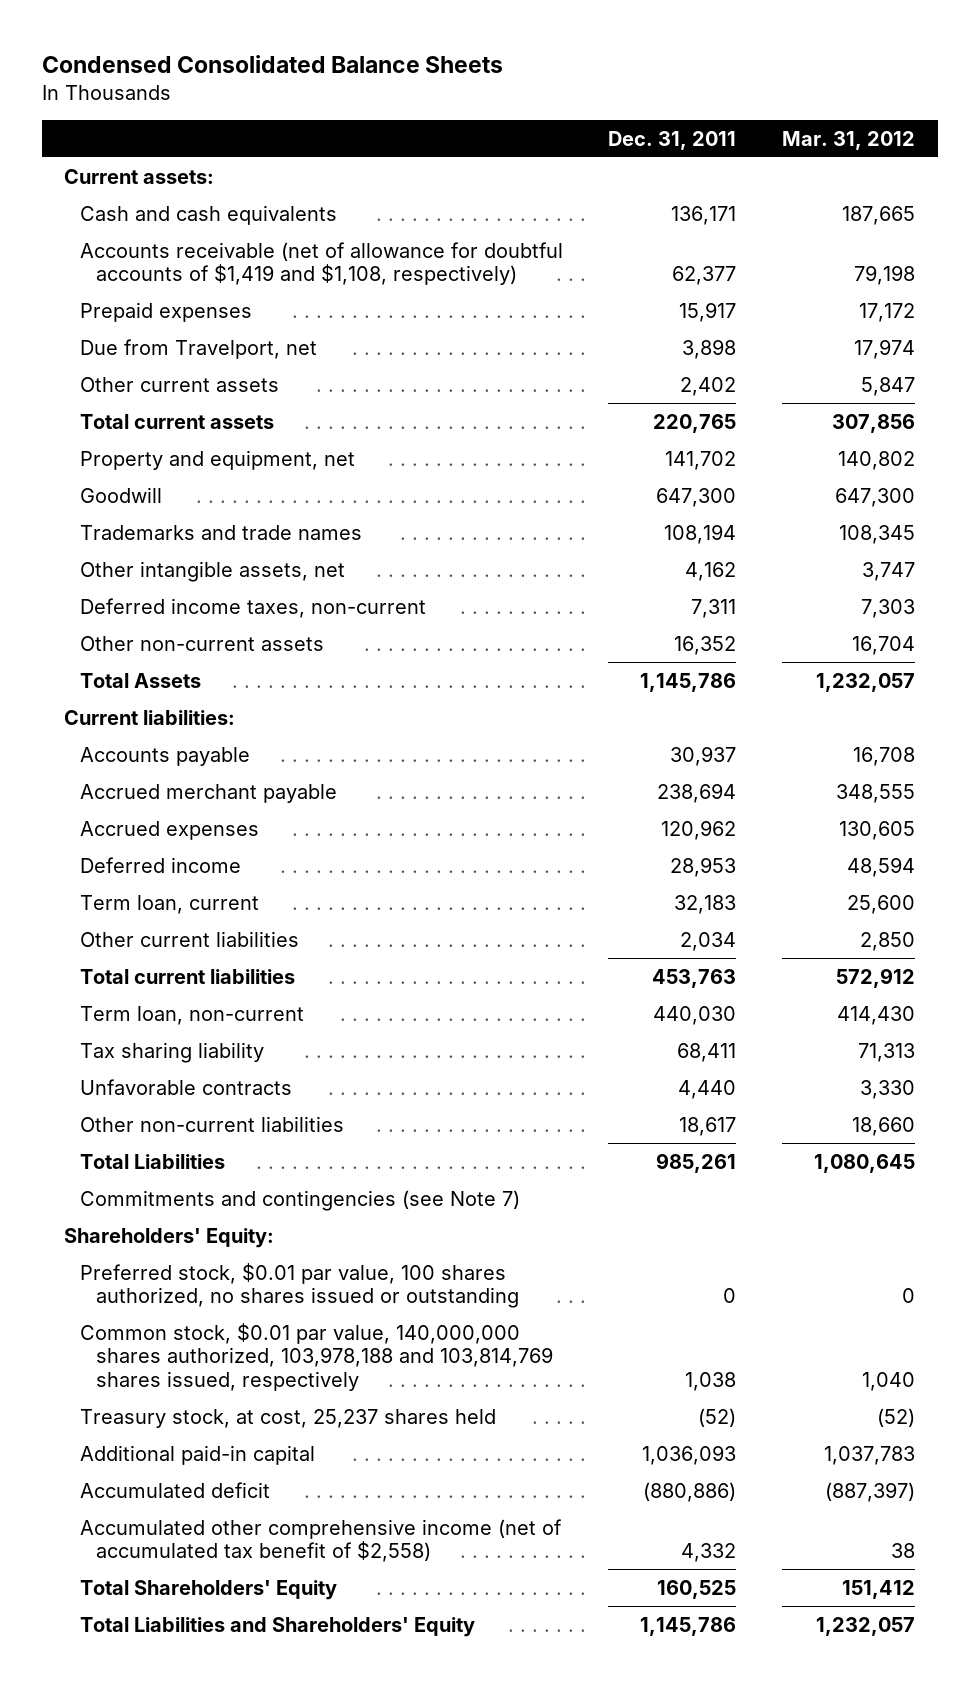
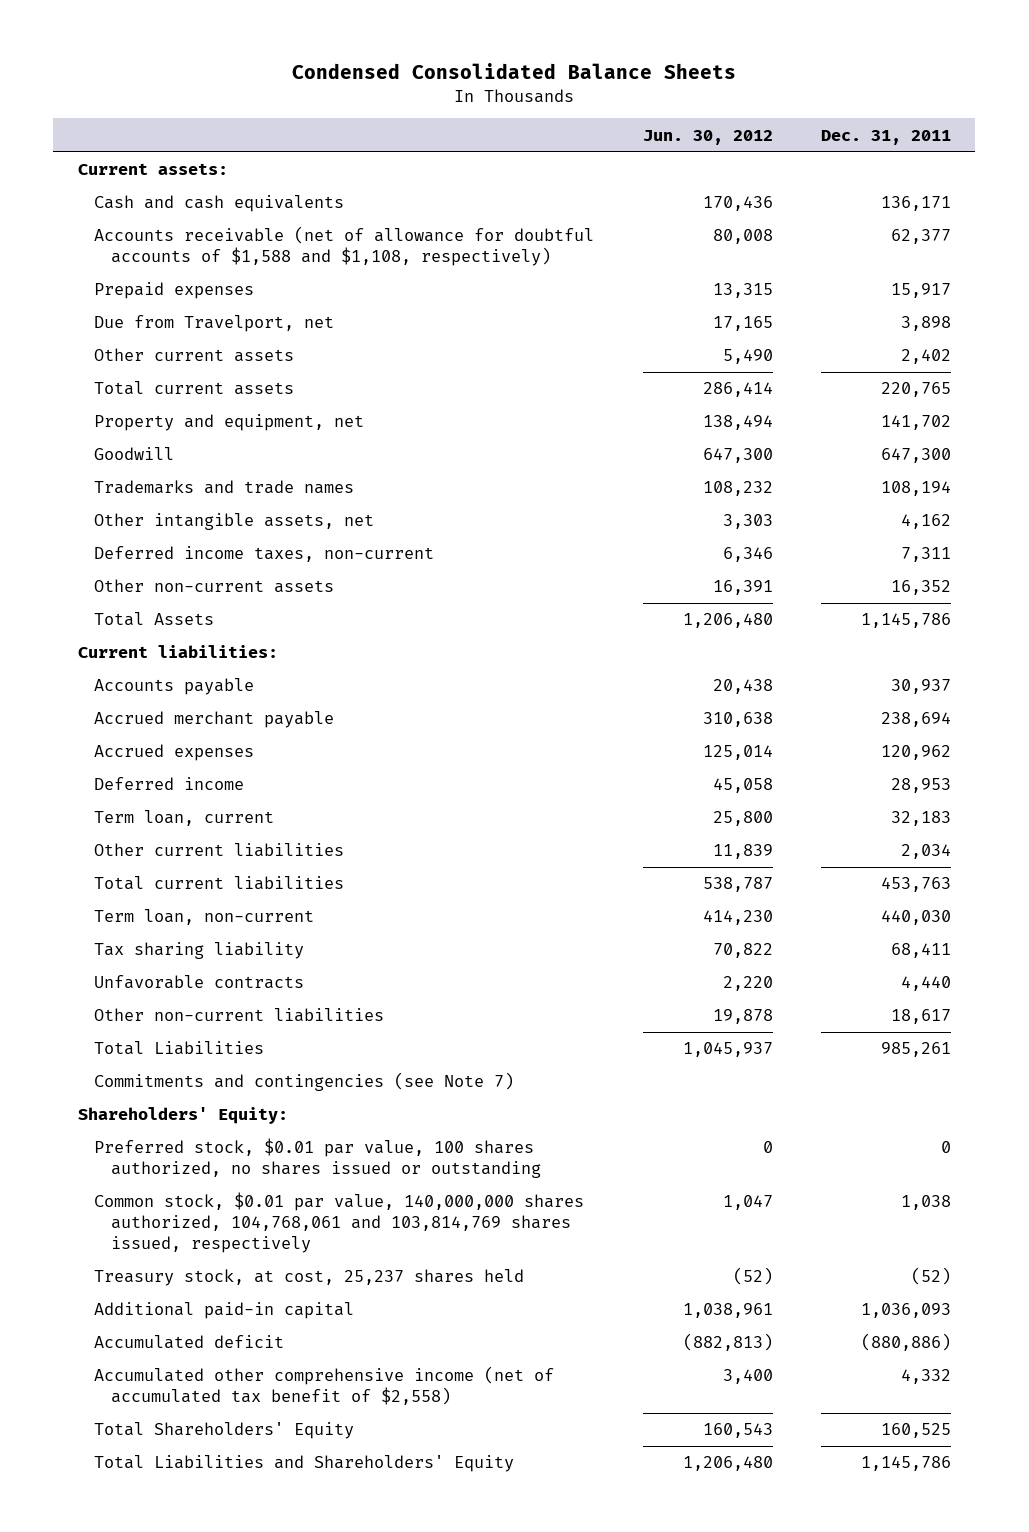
[781,130,915,150] Mar. 31, 2012 -> none
none -> [642,129,773,145] Jun. 30, 2012
[79,241,563,286] Accounts receivable (net of allowance for doubtful accounts of $1,419 and $1,108, respectively) -> [94,226,595,267] Accounts receivable (net of allowance for doubtful accounts of $1,588 and $1,108, respectively)
[79,1322,553,1392] Common stock, $0.01 par value, 140,000,000 shares authorized, 103,978,188 and 103,814,769 shares issued, respectively -> [94,1192,585,1254] Common stock, $0.01 par value, 140,000,000 shares authorized, 104,768,061 and 103,814,769 shares issued, respectively

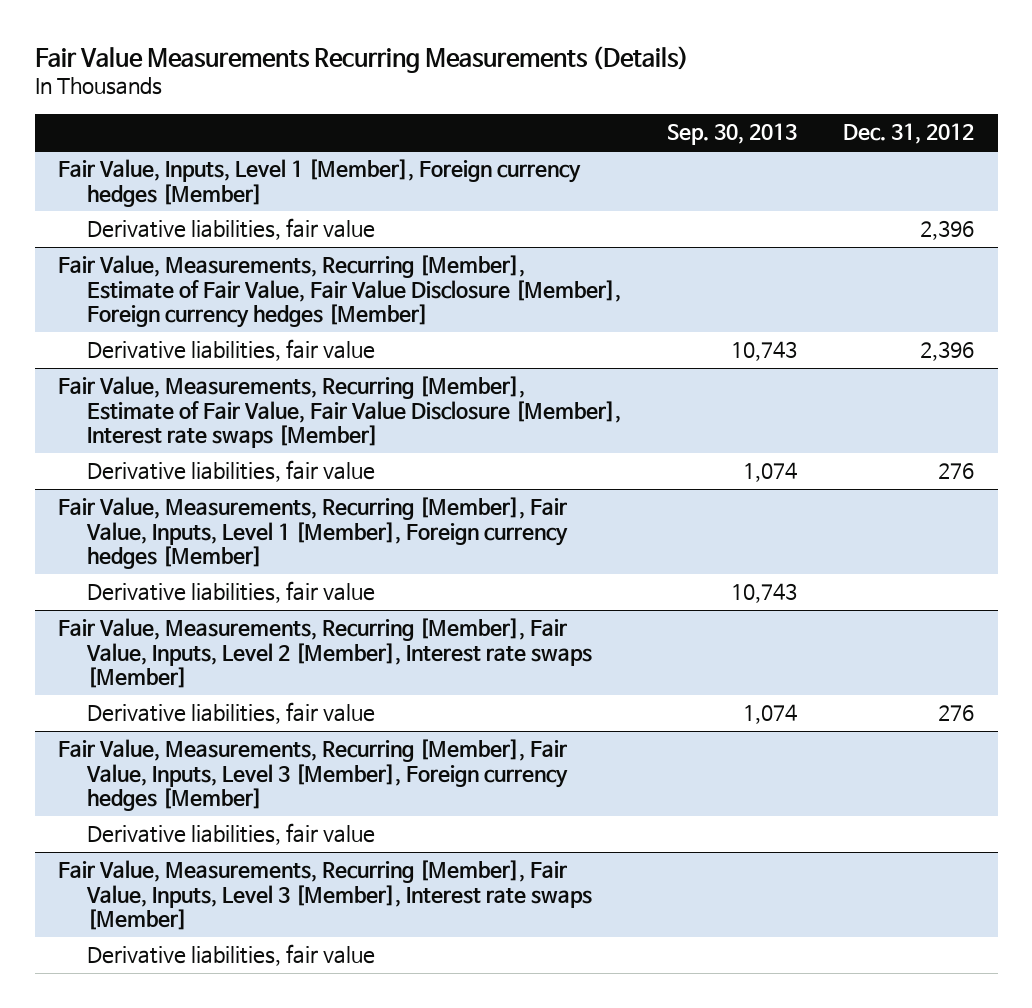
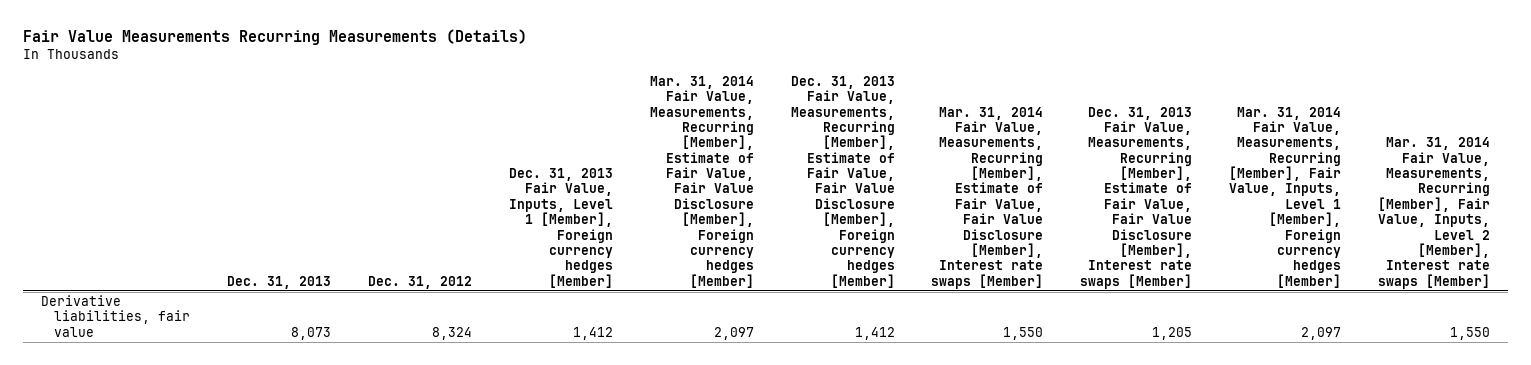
[667,123,798,146] Sep. 30, 2013 -> none
none -> [227,275,332,289] Dec. 31, 2013
none -> [508,168,613,288] Dec. 31, 2013 Fair Value, Inputs, Level 1 [Member], Foreign currency hedges [Member]
none -> [649,75,754,288] Mar. 31, 2014 Fair Value, Measurements, Recurring [Member], Estimate of Fair Value, Fair Value Disclosure [Member], Foreign currency hedges [Member]
none -> [790,75,895,288] Dec. 31, 2013 Fair Value, Measurements, Recurring [Member], Estimate of Fair Value, Fair Value Disclosure [Member], Foreign currency hedges [Member]
none -> [931,106,1044,289] Mar. 31, 2014 Fair Value, Measurements, Recurring [Member], Estimate of Fair Value, Fair Value Disclosure [Member], Interest rate swaps [Member]
none -> [1080,106,1193,289] Dec. 31, 2013 Fair Value, Measurements, Recurring [Member], Estimate of Fair Value, Fair Value Disclosure [Member], Interest rate swaps [Member]
none -> [1229,106,1342,288] Mar. 31, 2014 Fair Value, Measurements, Recurring [Member], Fair Value, Inputs, Level 1 [Member], Foreign currency hedges [Member]
none -> [1377,137,1490,289] Mar. 31, 2014 Fair Value, Measurements, Recurring [Member], Fair Value, Inputs, Level 2 [Member], Interest rate swaps [Member]
[57,159,581,207] Fair Value, Inputs, Level 1 [Member], Foreign currency hedges [Member] -> none
[57,255,622,328] Fair Value, Measurements, Recurring [Member], Estimate of Fair Value, Fair Value Disclosure [Member], Foreign currency hedges [Member] -> none
[87,339,376,362] Derivative liabilities, fair value -> none
[57,376,622,448] Fair Value, Measurements, Recurring [Member], Estimate of Fair Value, Fair Value Disclosure [Member], Interest rate swaps [Member] -> none
[87,460,376,483] Derivative liabilities, fair value -> none
[57,497,569,569] Fair Value, Measurements, Recurring [Member], Fair Value, Inputs, Level 1 [Member], Foreign currency hedges [Member] -> none
[87,581,376,604] Derivative liabilities, fair value -> none
[57,618,593,688] Fair Value, Measurements, Recurring [Member], Fair Value, Inputs, Level 2 [Member], Interest rate swaps [Member] -> none
[87,702,376,725] Derivative liabilities, fair value -> none
[57,739,569,811] Fair Value, Measurements, Recurring [Member], Fair Value, Inputs, Level 3 [Member], Foreign currency hedges [Member] -> none
[87,823,376,846] Derivative liabilities, fair value -> none
[57,860,593,930] Fair Value, Measurements, Recurring [Member], Fair Value, Inputs, Level 3 [Member], Interest rate swaps [Member] -> none
[87,944,376,967] Derivative liabilities, fair value -> none
[920,220,975,241] 2,396 -> [432,326,473,340] 8,324

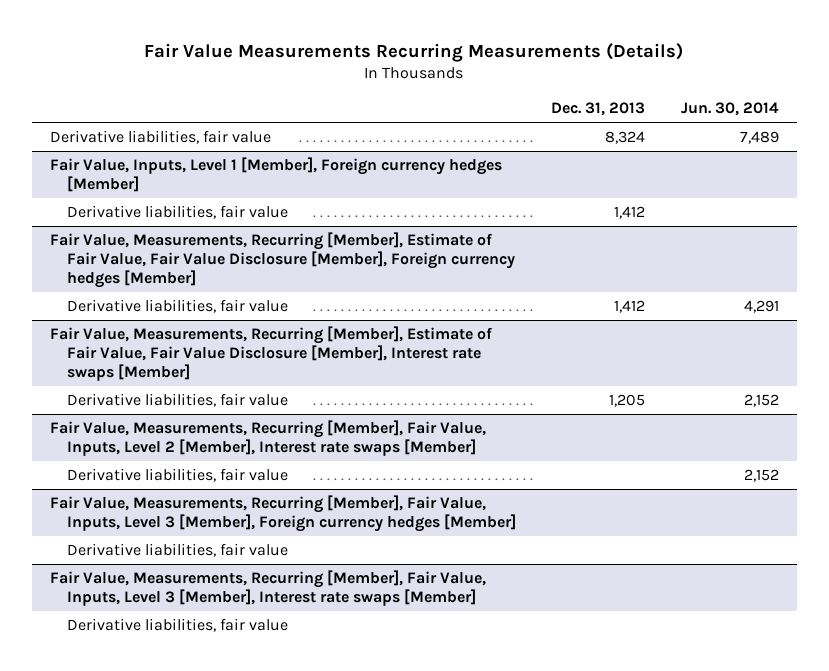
[368,275,473,289] Dec. 31, 2012 -> none
[508,168,613,288] Dec. 31, 2013 Fair Value, Inputs, Level 1 [Member], Foreign currency hedges [Member] -> none
[649,75,754,288] Mar. 31, 2014 Fair Value, Measurements, Recurring [Member], Estimate of Fair Value, Fair Value Disclosure [Member], Foreign currency hedges [Member] -> none
[790,75,895,288] Dec. 31, 2013 Fair Value, Measurements, Recurring [Member], Estimate of Fair Value, Fair Value Disclosure [Member], Foreign currency hedges [Member] -> none
[931,106,1044,289] Mar. 31, 2014 Fair Value, Measurements, Recurring [Member], Estimate of Fair Value, Fair Value Disclosure [Member], Interest rate swaps [Member] -> none
[1080,106,1193,289] Dec. 31, 2013 Fair Value, Measurements, Recurring [Member], Estimate of Fair Value, Fair Value Disclosure [Member], Interest rate swaps [Member] -> none
[1229,106,1342,288] Mar. 31, 2014 Fair Value, Measurements, Recurring [Member], Fair Value, Inputs, Level 1 [Member], Foreign currency hedges [Member] -> none
[1377,137,1490,289] Mar. 31, 2014 Fair Value, Measurements, Recurring [Member], Fair Value, Inputs, Level 2 [Member], Interest rate swaps [Member] -> none
none -> [680,102,779,117] Jun. 30, 2014
[291,326,332,340] 8,073 -> [605,131,646,145] 8,324
none -> [50,157,503,193] Fair Value, Inputs, Level 1 [Member], Foreign currency hedges [Member]
none -> [66,205,288,220] Derivative liabilities, fair value
none -> [50,232,515,289] Fair Value, Measurements, Recurring [Member], Estimate of Fair Value, Fair Value Disclosure [Member], Foreign currency hedges [Member]
none -> [66,299,288,314] Derivative liabilities, fair value
none -> [50,326,493,382] Fair Value, Measurements, Recurring [Member], Estimate of Fair Value, Fair Value Disclosure [Member], Interest rate swaps [Member]
none -> [66,393,288,408] Derivative liabilities, fair value
none -> [50,420,487,457] Fair Value, Measurements, Recurring [Member], Fair Value, Inputs, Level 2 [Member], Interest rate swaps [Member]
none -> [66,468,288,483] Derivative liabilities, fair value
none -> [50,495,516,533] Fair Value, Measurements, Recurring [Member], Fair Value, Inputs, Level 3 [Member], Foreign currency hedges [Member]
none -> [66,543,288,558] Derivative liabilities, fair value
none -> [50,570,487,607] Fair Value, Measurements, Recurring [Member], Fair Value, Inputs, Level 3 [Member], Interest rate swaps [Member]
none -> [66,618,288,633] Derivative liabilities, fair value

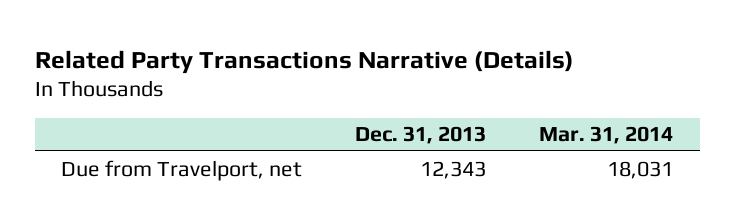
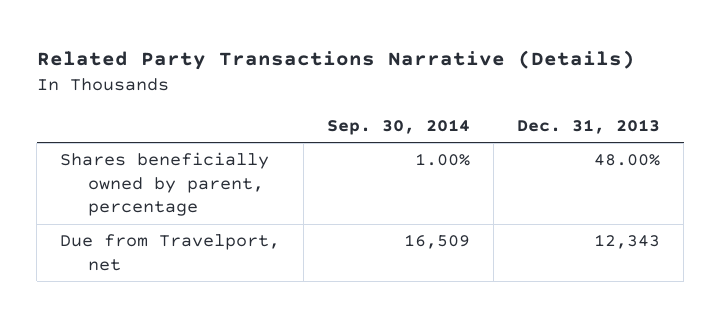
[539,126,674,145] Mar. 31, 2014 -> none
none -> [327,118,471,135] Sep. 30, 2014
none -> [60,152,270,217] Shares beneficially owned by parent, percentage

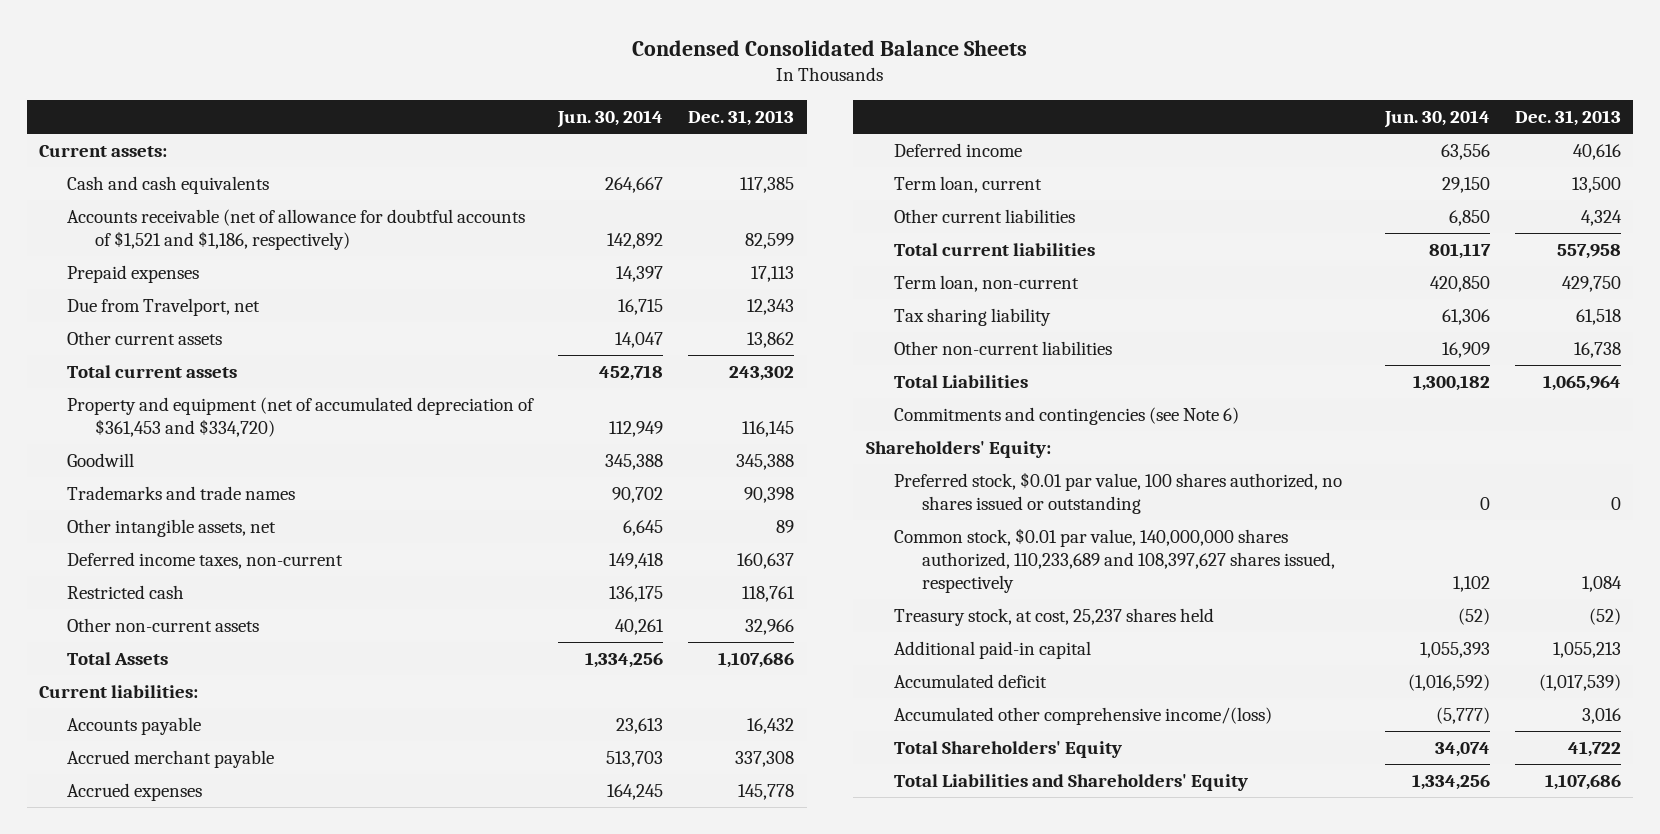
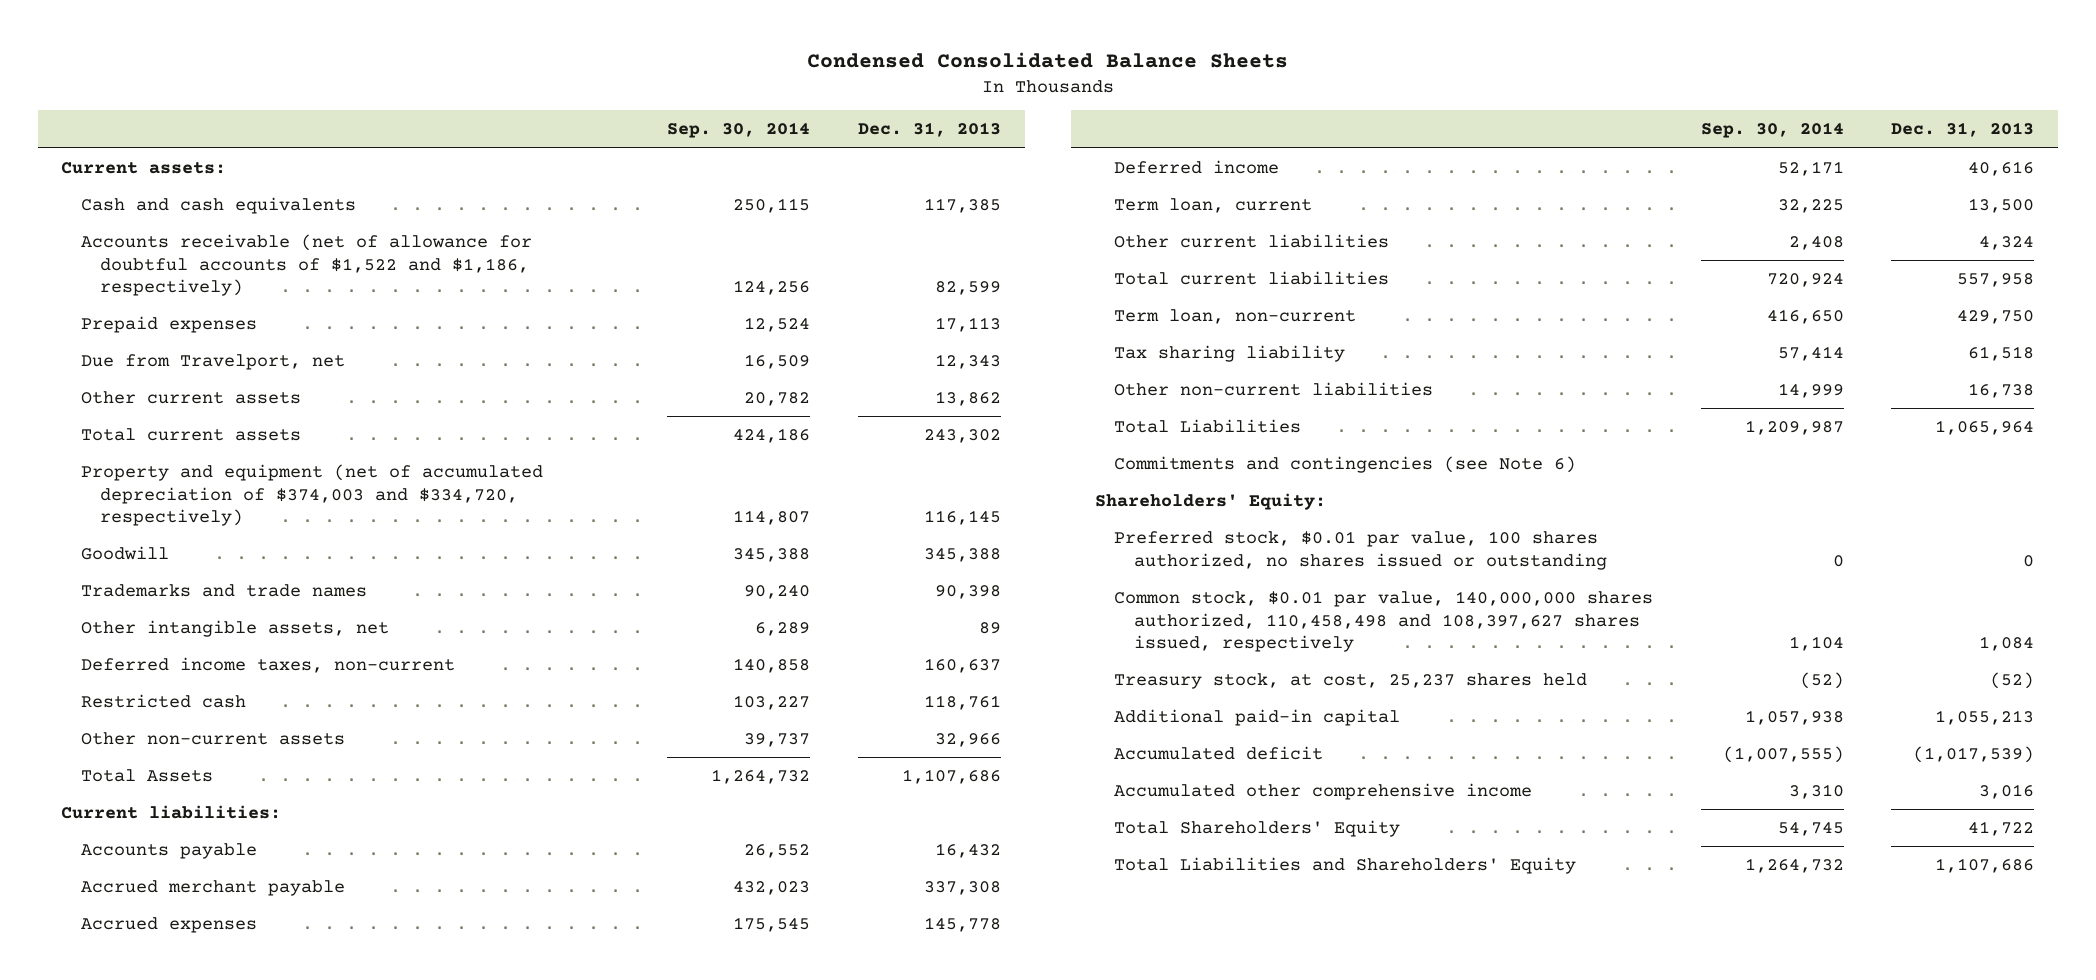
[557,110,664,129] Jun. 30, 2014 -> none
none -> [667,122,811,139] Sep. 30, 2014
[67,209,526,251] Accounts receivable (net of allowance for doubtful accounts of $1,521 and $1,186, respectively) -> [80,234,532,297] Accounts receivable (net of allowance for doubtful accounts of $1,522 and $1,186, respectively)
[67,397,535,438] Property and equipment (net of accumulated depreciation of $361,453 and $334,720) -> [80,464,543,527] Property and equipment (net of accumulated depreciation of $374,003 and $334,720, respectively)
[893,528,1336,594] Common stock, $0.01 par value, 140,000,000 shares authorized, 110,233,689 and 108,397,627 shares issued, respectively -> [1114,591,1654,653] Common stock, $0.01 par value, 140,000,000 shares authorized, 110,458,498 and 108,397,627 shares issued, respectively
[893,707,1272,726] Accumulated other comprehensive income/(loss) -> [1114,783,1533,801] Accumulated other comprehensive income

